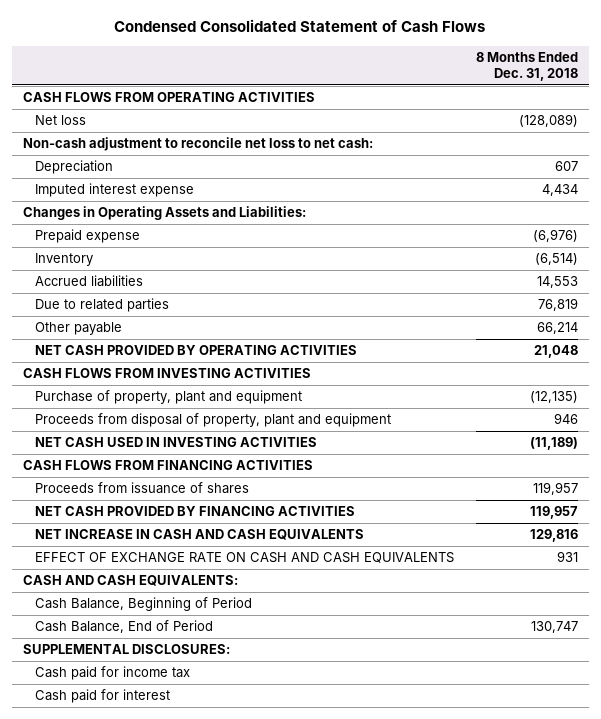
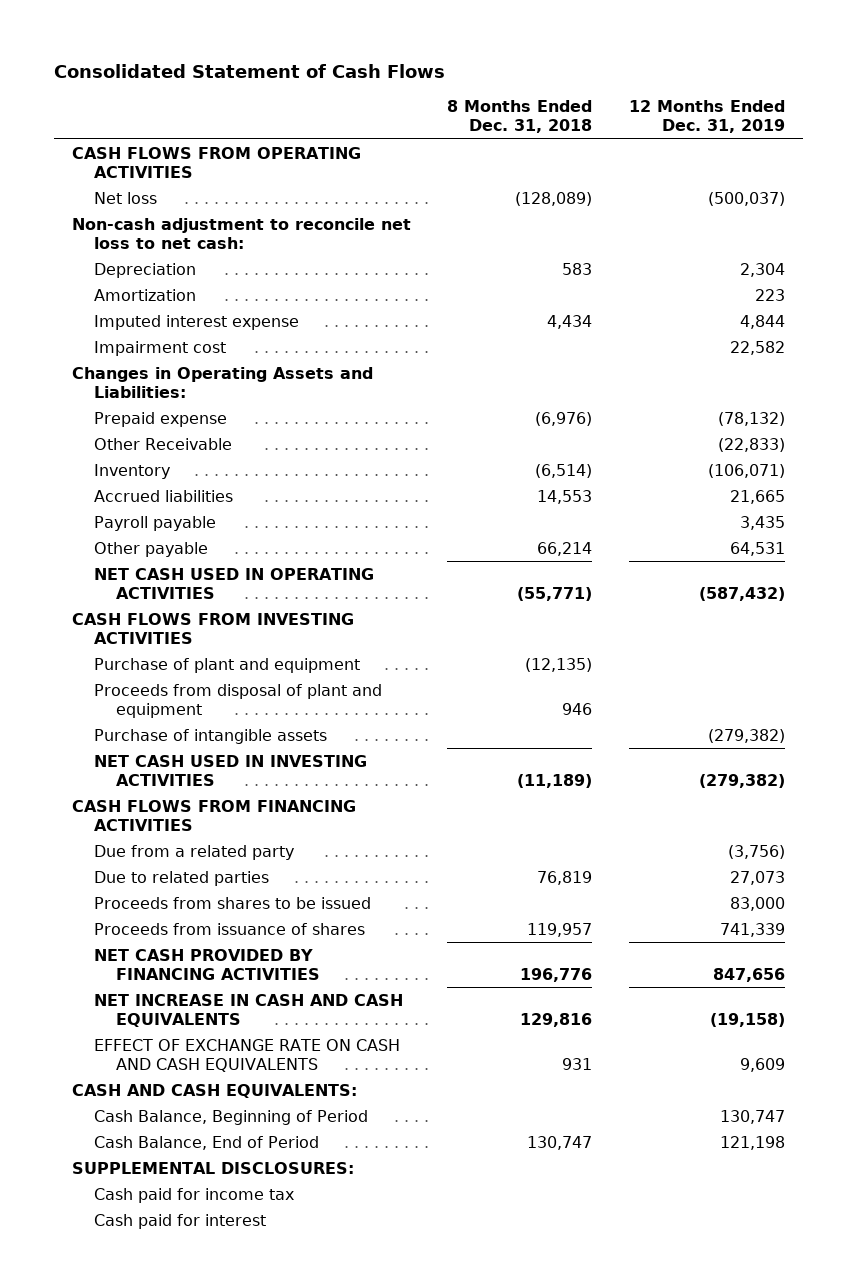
[114,19,486,33] Condensed Consolidated Statement of Cash Flows -> [53,64,445,79] Consolidated Statement of Cash Flows
none -> [628,100,785,134] 12 Months Ended Dec. 31, 2019
[554,161,578,172] 607 -> [562,262,593,275] 583
none -> [94,288,197,301] Amortization
none -> [94,340,227,356] Impairment cost
none -> [94,437,233,450] Other Receivable
none -> [94,515,217,531] Payroll payable
[35,345,358,356] NET CASH PROVIDED BY OPERATING ACTIVITIES -> [94,567,375,599] NET CASH USED IN OPERATING ACTIVITIES
[533,345,578,359] 21,048 -> [517,586,593,601] (55,771)
[35,390,303,405] Purchase of property, plant and equipment -> [94,657,361,673] Purchase of plant and equipment
[35,413,392,428] Proceeds from disposal of property, plant and equipment -> [94,683,383,718] Proceeds from disposal of plant and equipment
none -> [94,728,328,744] Purchase of intangible assets
none -> [94,844,295,860] Due from a related party
[35,298,170,313] Due to related parties -> [94,870,270,886] Due to related parties
none -> [94,896,372,909] Proceeds from shares to be issued
[529,506,578,520] 119,957 -> [520,967,593,982] 196,776

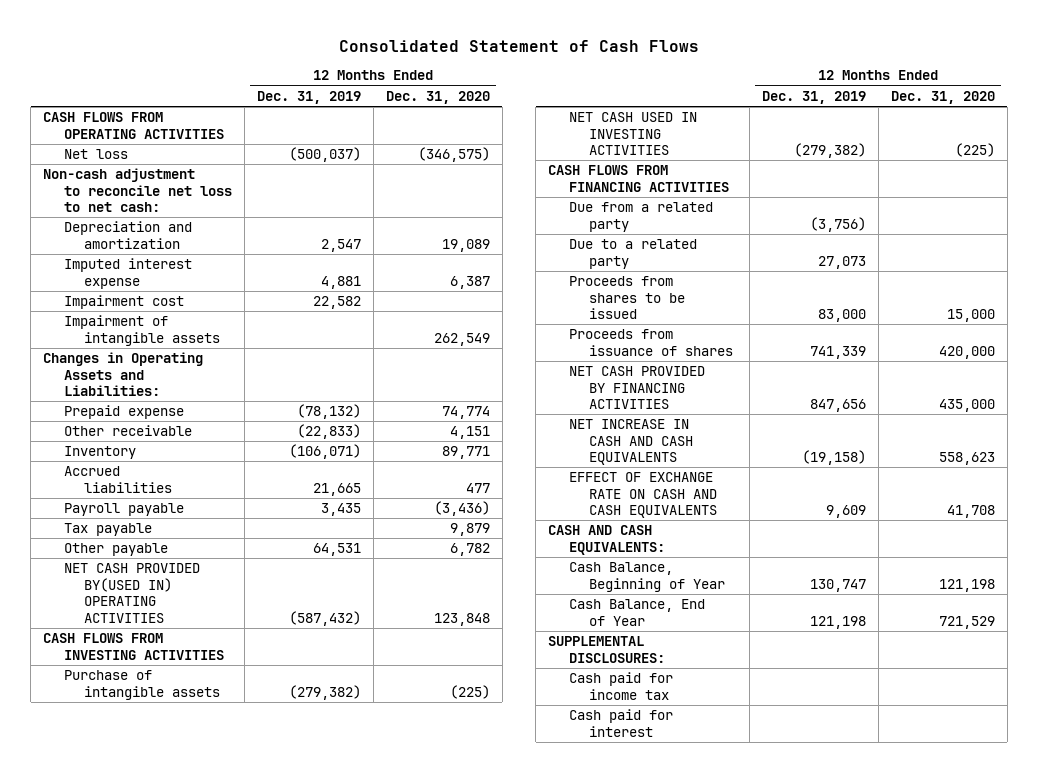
[447,100,593,134] 8 Months Ended Dec. 31, 2018 -> none
none -> [385,90,490,104] Dec. 31, 2020
[94,262,197,278] Depreciation -> none
[94,288,197,301] Amortization -> none
none -> [63,221,192,249] Depreciation and amortization
[739,314,785,329] 4,844 -> [320,275,361,289] 4,881
none -> [63,315,220,346] Impairment of intangible assets
[94,437,233,450] Other Receivable -> [63,425,192,437] Other receivable
none -> [63,523,152,537] Tax payable
[94,567,375,599] NET CASH USED IN OPERATING ACTIVITIES -> [63,563,200,623] NET CASH PROVIDED BY(USED IN) OPERATING ACTIVITIES
[94,657,361,673] Purchase of plant and equipment -> none
[94,683,383,718] Proceeds from disposal of plant and equipment -> none
[94,870,270,886] Due to related parties -> [568,239,697,269] Due to a related party
[94,1109,369,1125] Cash Balance, Beginning of Period -> [568,562,725,592] Cash Balance, Beginning of Year
[94,1135,320,1150] Cash Balance, End of Period -> [568,599,705,626] Cash Balance, End of Year

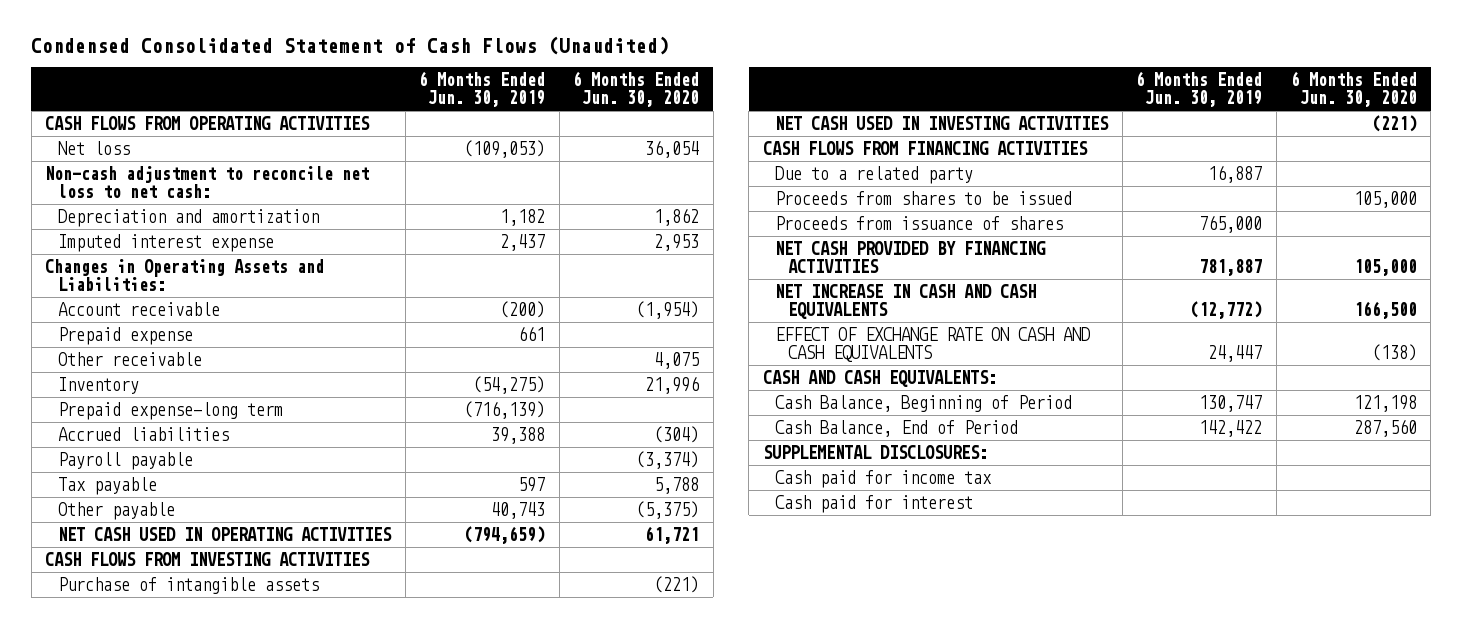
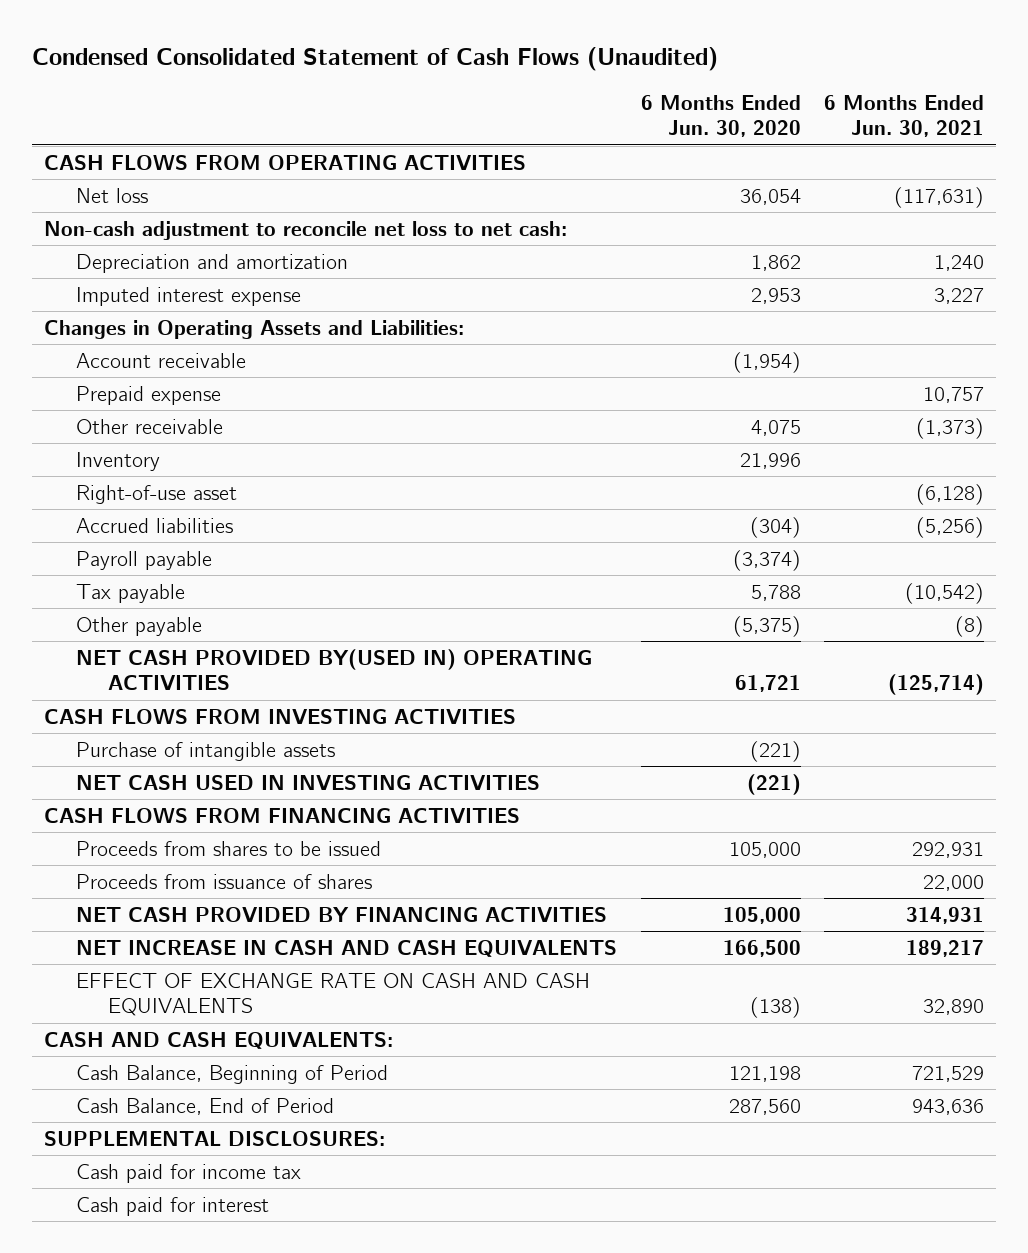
[419,71,546,108] 6 Months Ended Jun. 30, 2019 -> none
none -> [824,94,985,138] 6 Months Ended Jun. 30, 2021
[58,401,284,420] Prepaid expense-long term -> none
none -> [76,484,238,504] Right-of-use asset
[58,526,393,541] NET CASH USED IN OPERATING ACTIVITIES -> [76,648,593,691] NET CASH PROVIDED BY(USED IN) OPERATING ACTIVITIES
[775,165,974,184] Due to a related party -> none

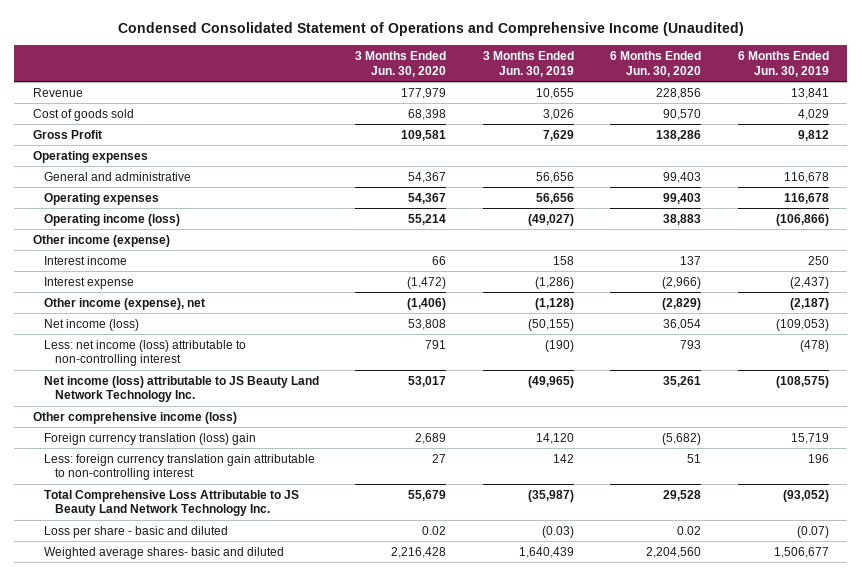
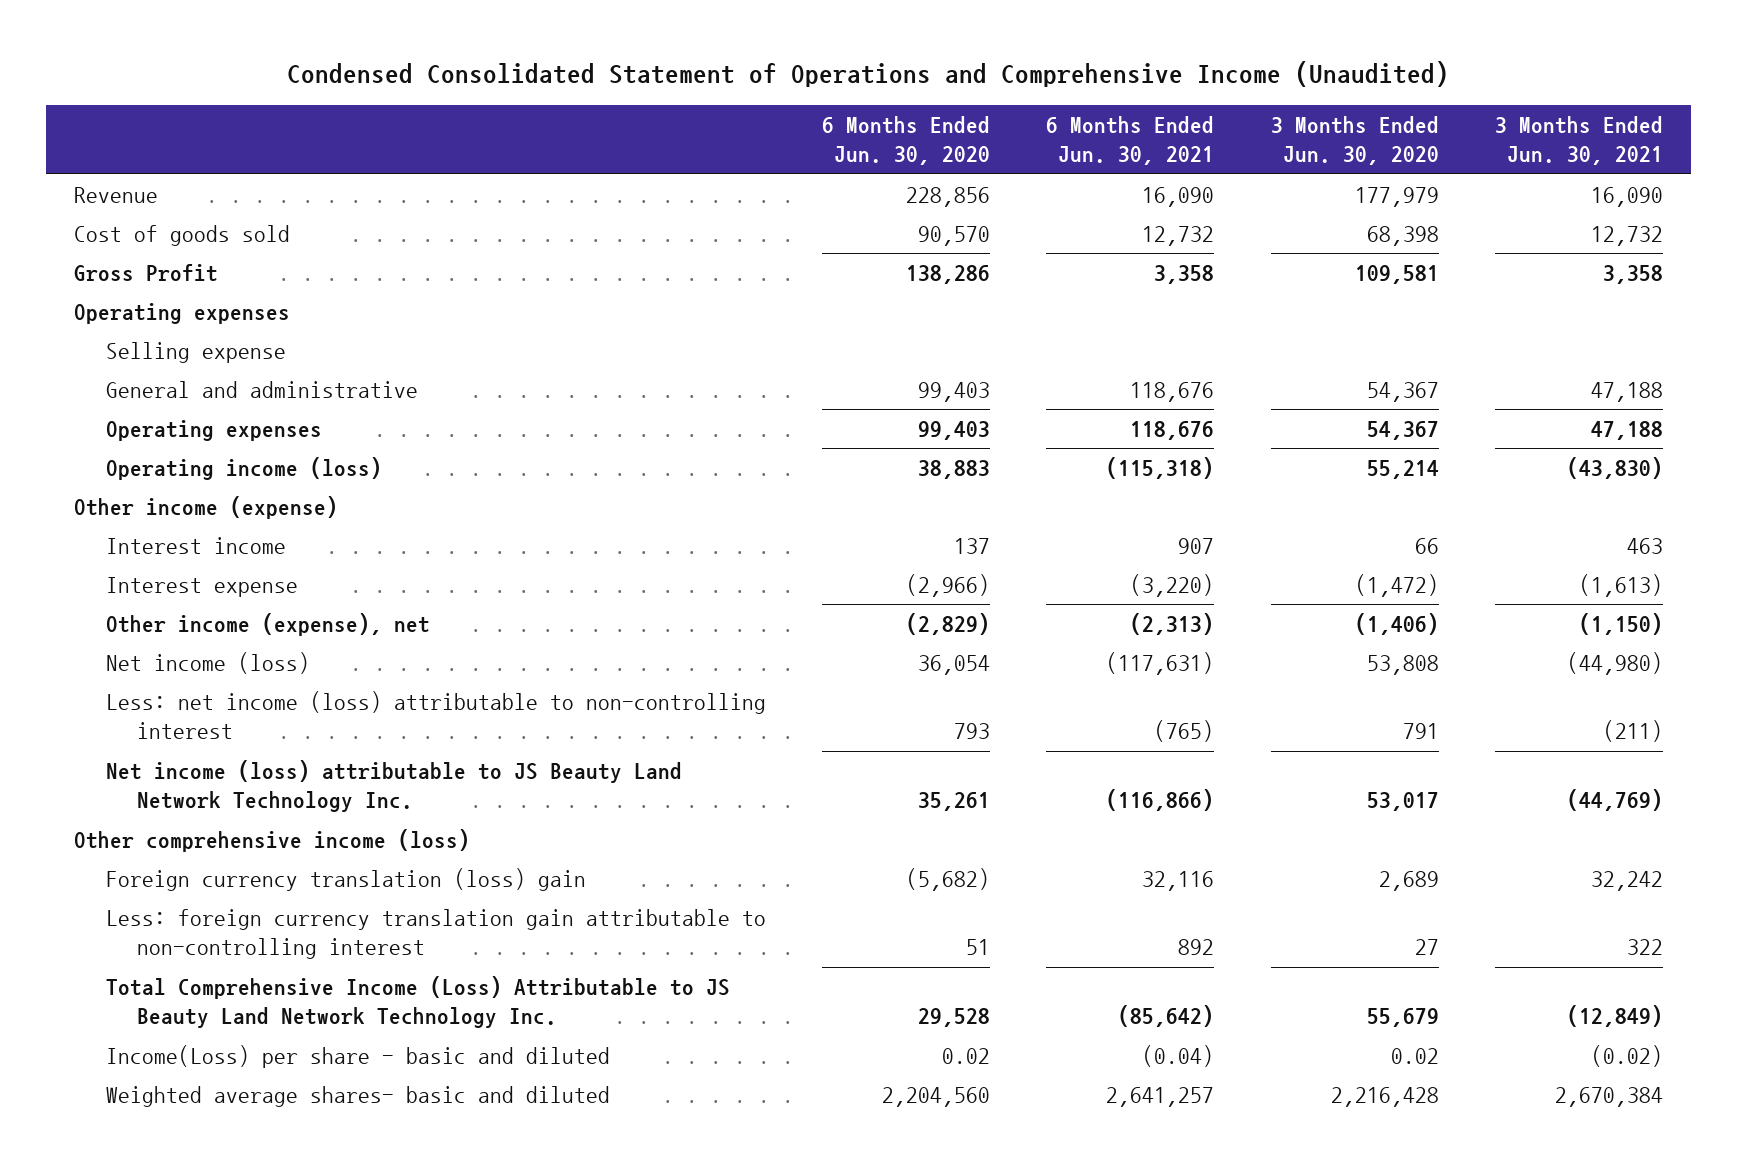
[482,51,574,77] 3 Months Ended Jun. 30, 2019 -> none
[738,51,830,77] 6 Months Ended Jun. 30, 2019 -> none
none -> [1046,115,1215,166] 6 Months Ended Jun. 30, 2021
none -> [1494,115,1663,166] 3 Months Ended Jun. 30, 2021
none -> [105,342,286,364] Selling expense
[43,489,299,517] Total Comprehensive Loss Attributable to JS Beauty Land Network Technology Inc. -> [105,976,730,1029] Total Comprehensive Income (Loss) Attributable to JS Beauty Land Network Technology Inc.
[43,525,228,538] Loss per share - basic and diluted -> [105,1045,610,1069] Income(Loss) per share - basic and diluted

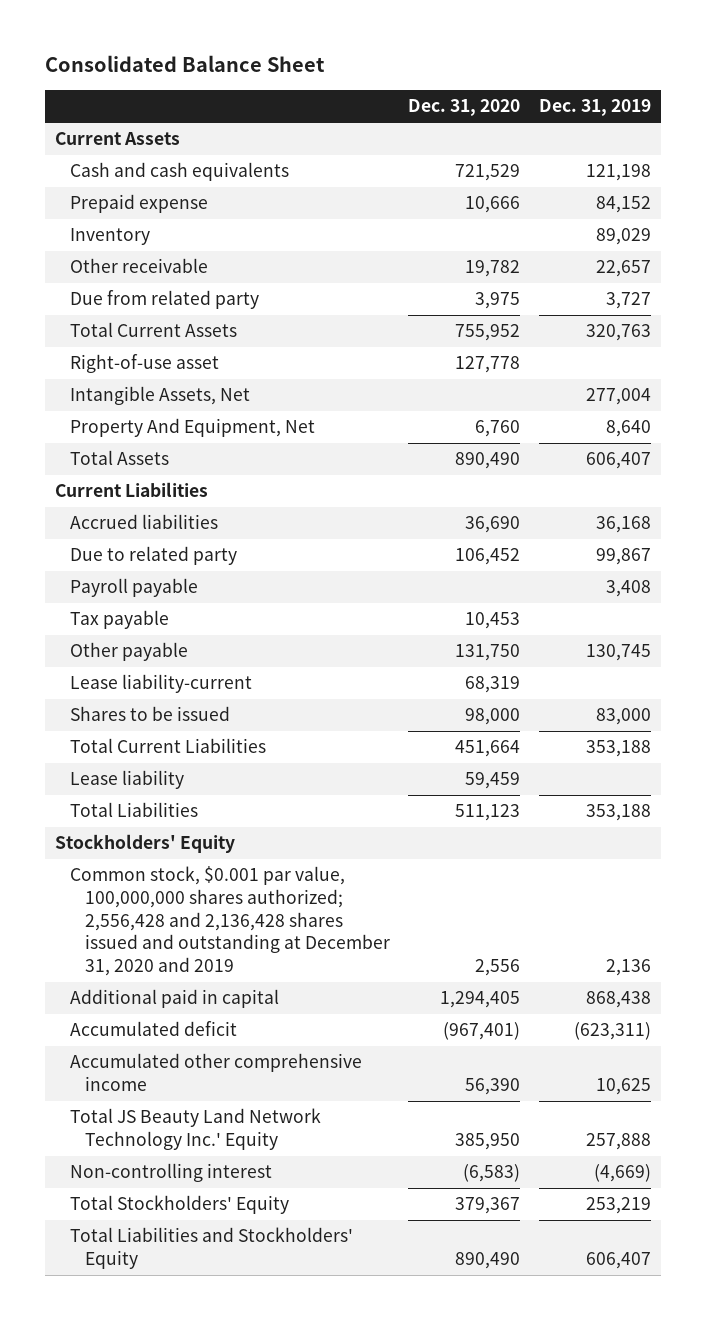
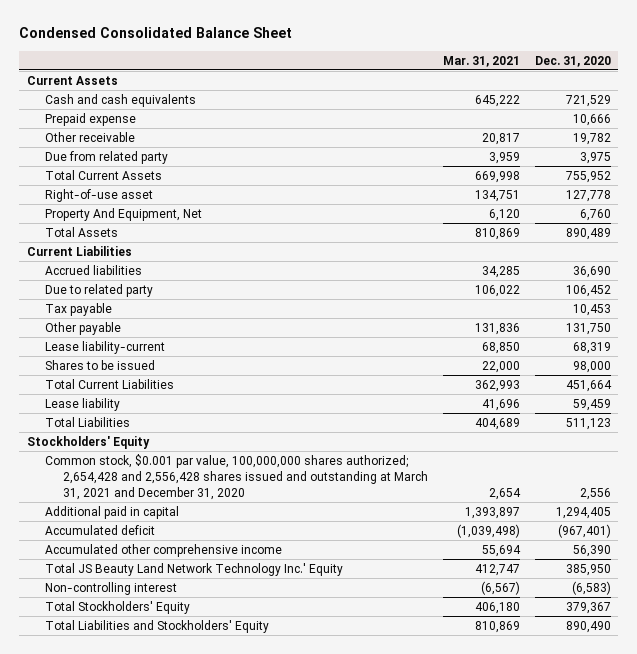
[45,55,326,73] Consolidated Balance Sheet -> [19,27,293,39] Condensed Consolidated Balance Sheet
[539,99,652,117] Dec. 31, 2019 -> none
none -> [443,55,521,67] Mar. 31, 2021
[69,228,150,246] Inventory -> none
[69,386,250,406] Intangible Assets, Net -> none
[455,452,521,470] 890,490 -> [565,227,611,240] 890,489
[69,578,198,598] Payroll payable -> none
[69,866,390,976] Common stock, $0.001 par value, 100,000,000 shares authorized; 2,556,428 and 2,136,428 shares issued and outstanding at December 31, 2020 and 2019 -> [45,453,429,500] Common stock, $0.001 par value, 100,000,000 shares authorized; 2,654,428 and 2,556,428 shares issued and outstanding at March 31, 2021 and December 31, 2020

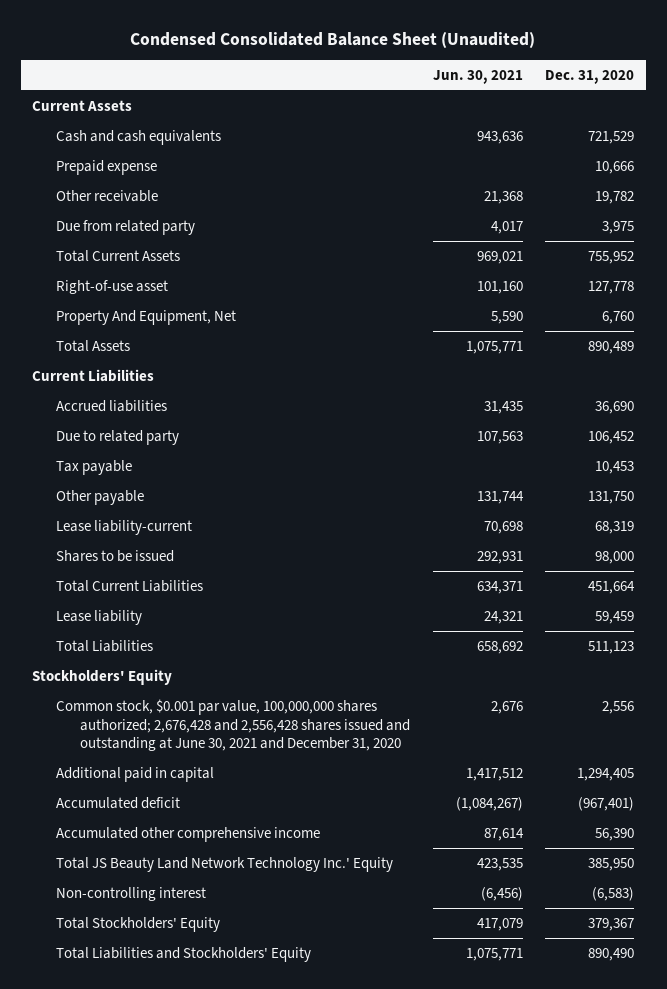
[19,27,293,39] Condensed Consolidated Balance Sheet -> [130,31,536,48] Condensed Consolidated Balance Sheet (Unaudited)
[443,55,521,67] Mar. 31, 2021 -> none
none -> [432,69,523,84] Jun. 30, 2021
[45,453,429,500] Common stock, $0.001 par value, 100,000,000 shares authorized; 2,654,428 and 2,556,428 shares issued and outstanding at March 31, 2021 and December 31, 2020 -> [56,698,411,752] Common stock, $0.001 par value, 100,000,000 shares authorized; 2,676,428 and 2,556,428 shares issued and outstanding at June 30, 2021 and December 31, 2020

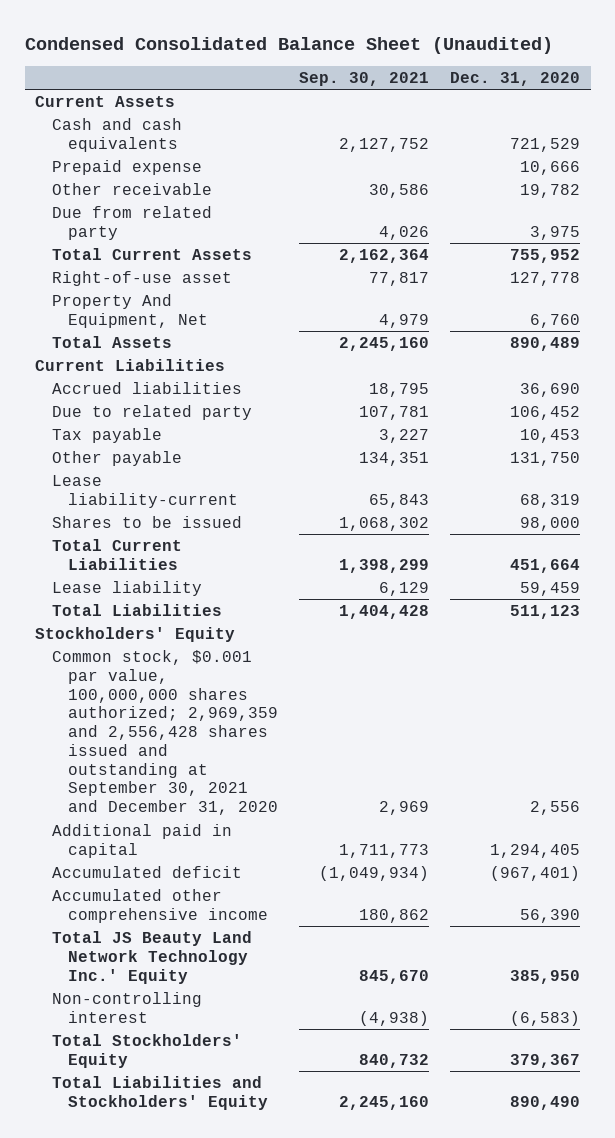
[432,69,523,84] Jun. 30, 2021 -> none
none -> [299,72,430,87] Sep. 30, 2021
[56,698,411,752] Common stock, $0.001 par value, 100,000,000 shares authorized; 2,676,428 and 2,556,428 shares issued and outstanding at June 30, 2021 and December 31, 2020 -> [51,650,279,816] Common stock, $0.001 par value, 100,000,000 shares authorized; 2,969,359 and 2,556,428 shares issued and outstanding at September 30, 2021 and December 31, 2020

